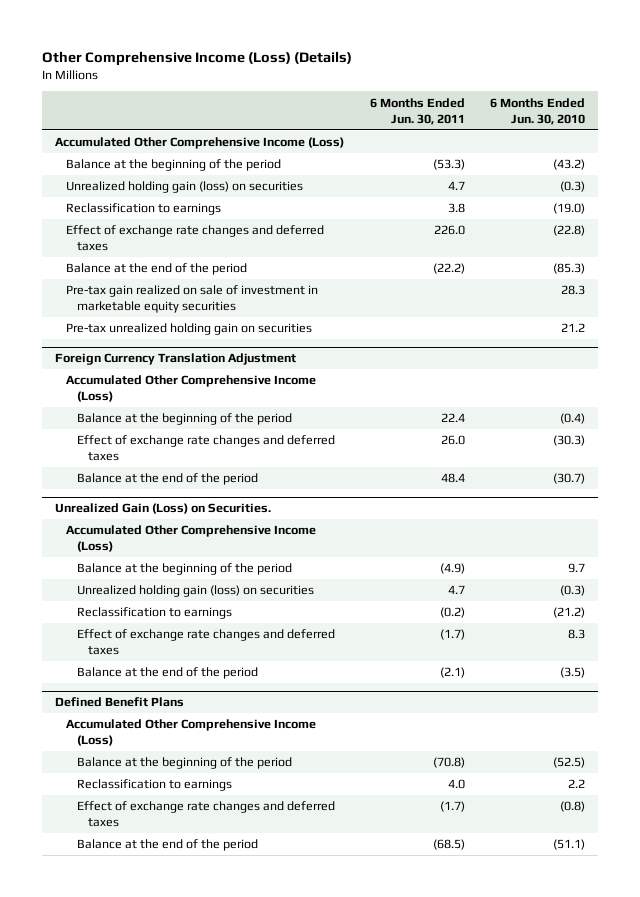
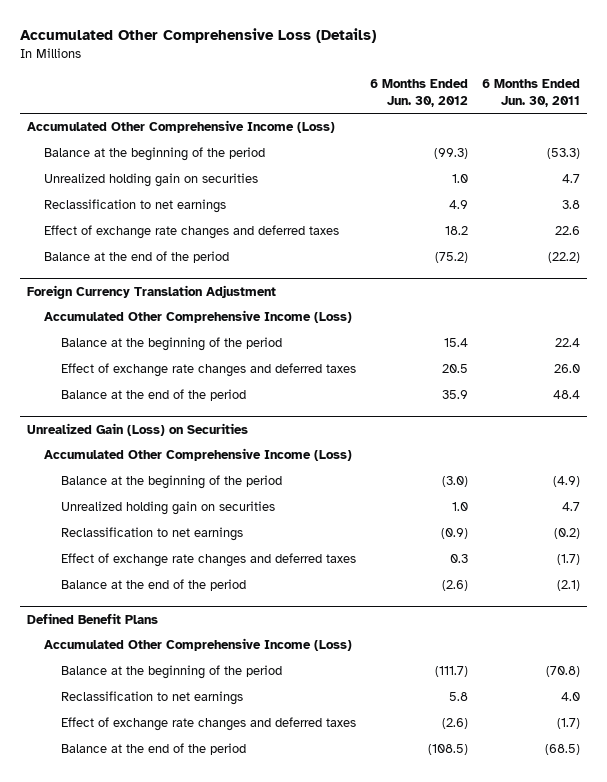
[42,50,353,66] Other Comprehensive Income (Loss) (Details) -> [19,28,376,44] Accumulated Other Comprehensive Loss (Details)
[490,97,586,125] 6 Months Ended Jun. 30, 2010 -> none
none -> [369,79,468,107] 6 Months Ended Jun. 30, 2012
[66,181,304,194] Unrealized holding gain (loss) on securities -> [43,173,258,188] Unrealized holding gain on securities
[66,203,222,216] Reclassification to earnings -> [43,199,226,214] Reclassification to net earnings
[433,225,465,236] 226.0 -> [554,226,580,236] 22.6
[66,285,319,314] Pre-tax gain realized on sale of investment in marketable equity securities -> none
[66,323,313,336] Pre-tax unrealized holding gain on securities -> none
[54,503,271,515] Unrealized Gain (Loss) on Securities. -> [26,422,248,436] Unrealized Gain (Loss) on Securities
[77,585,315,598] Unrealized holding gain (loss) on securities -> [60,501,275,516] Unrealized holding gain on securities
[77,607,233,620] Reclassification to earnings -> [60,527,243,542] Reclassification to net earnings
[77,779,233,792] Reclassification to earnings -> [60,691,243,706] Reclassification to net earnings

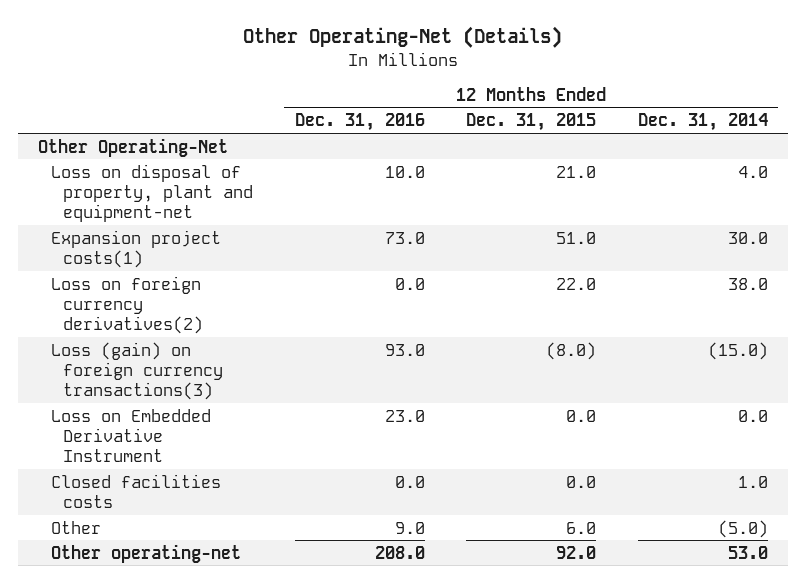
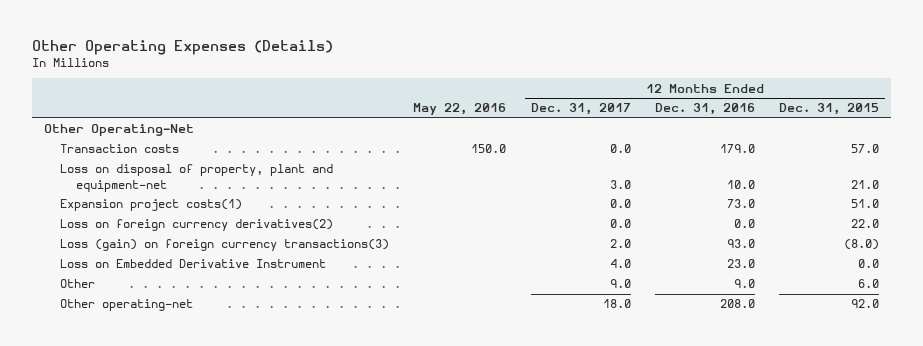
[242,26,562,49] Other Operating-Net (Details) -> [32,39,334,55] Other Operating Expenses (Details)
[637,113,768,132] Dec. 31, 2014 -> none
none -> [413,103,507,116] May 22, 2016
none -> [530,103,631,116] Dec. 31, 2017
none -> [60,144,180,154] Transaction costs
[50,473,221,508] Closed facilities costs -> none

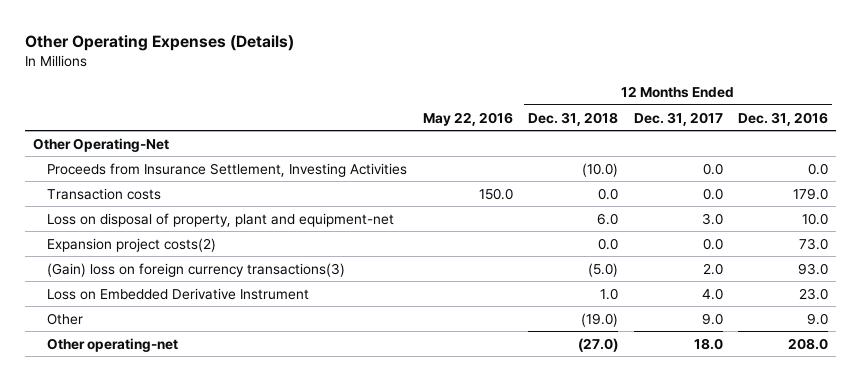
[778,103,879,116] Dec. 31, 2015 -> none
none -> [528,111,619,126] Dec. 31, 2018
none -> [47,162,408,177] Proceeds from Insurance Settlement, Investing Activities
[60,219,334,232] Loss on foreign currency derivatives(2) -> none
[60,199,243,212] Expansion project costs(1) -> [47,237,217,252] Expansion project costs(2)
[60,239,390,252] Loss (gain) on foreign currency transactions(3) -> [47,262,346,277] (Gain) loss on foreign currency transactions(3)

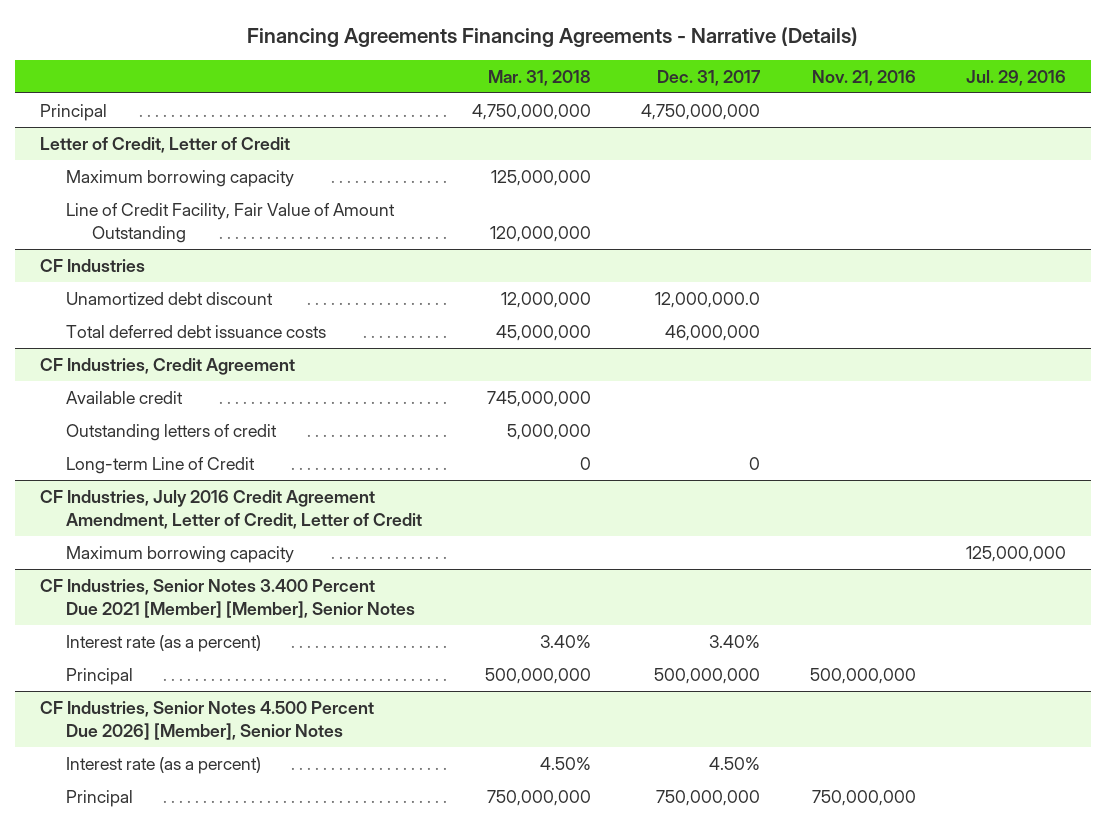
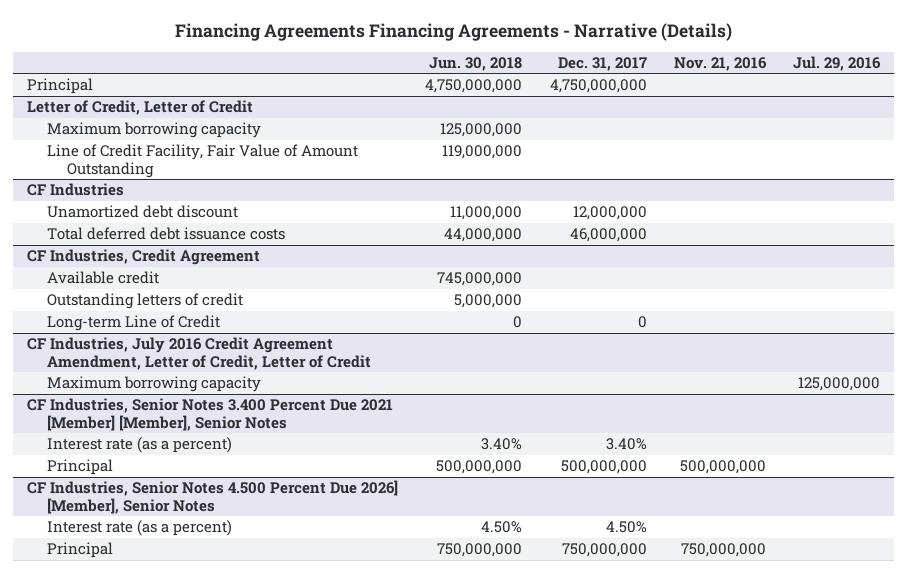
[488,69,592,86] Mar. 31, 2018 -> none
none -> [429,57,523,72] Jun. 30, 2018
[655,291,761,308] 12,000,000.0 -> [572,206,647,221] 12,000,000

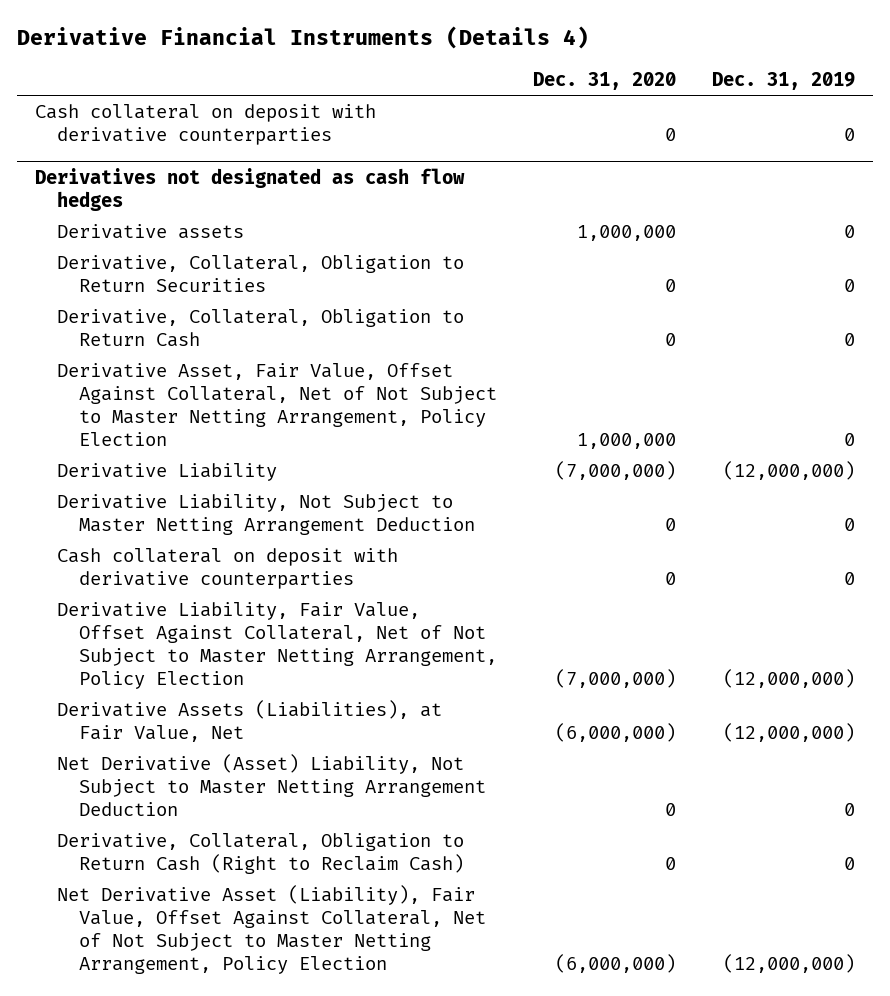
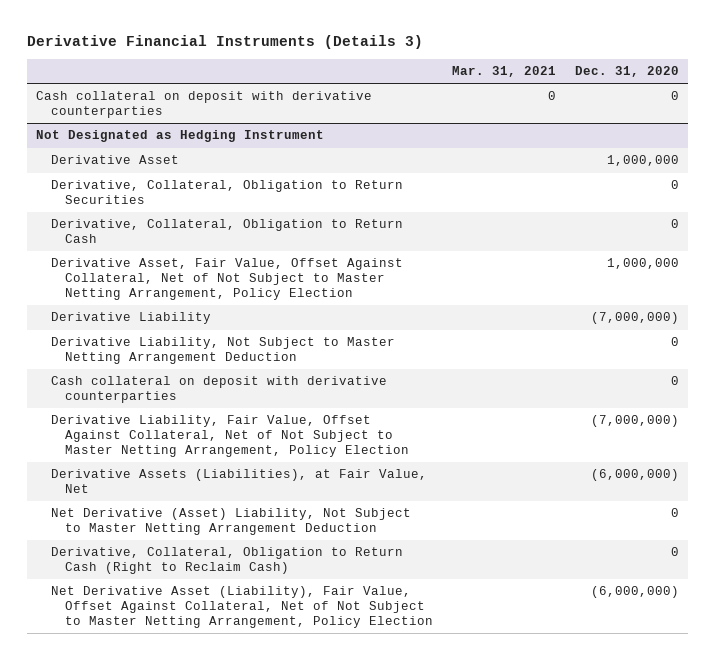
[16,26,589,50] Derivative Financial Instruments (Details 4) -> [26,35,423,50] Derivative Financial Instruments (Details 3)
[712,71,856,90] Dec. 31, 2019 -> none
none -> [452,66,557,78] Mar. 31, 2021
[35,167,466,211] Derivatives not designated as cash flow hedges -> [35,130,324,143] Not Designated as Hedging Instrument
[56,224,244,240] Derivative assets -> [50,155,179,165] Derivative Asset

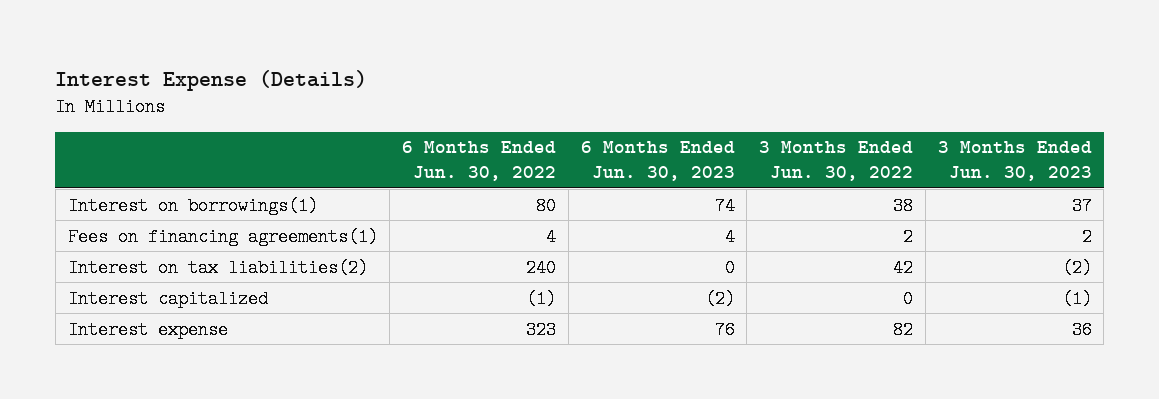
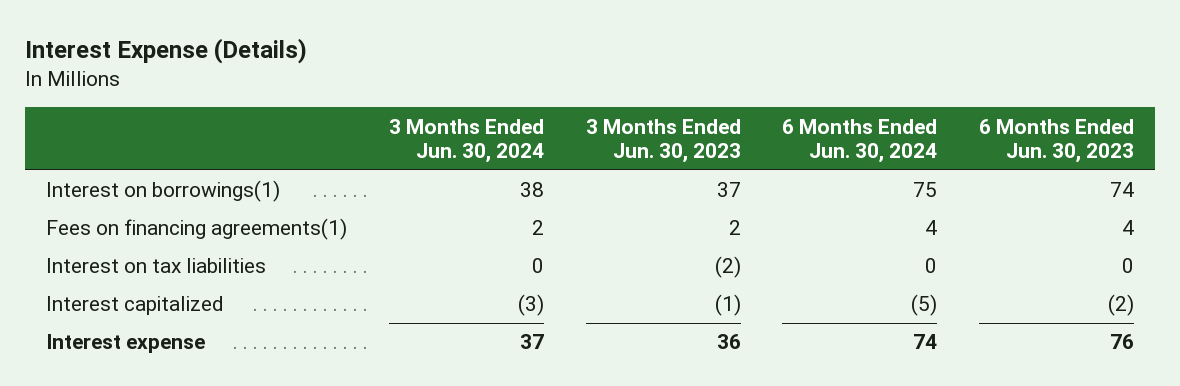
[402,141,557,181] 6 Months Ended Jun. 30, 2022 -> none
[759,141,914,181] 3 Months Ended Jun. 30, 2022 -> none
none -> [388,118,544,164] 3 Months Ended Jun. 30, 2024
none -> [782,118,938,164] 6 Months Ended Jun. 30, 2024
[67,258,368,277] Interest on tax liabilities(2) -> [46,258,267,274] Interest on tax liabilities

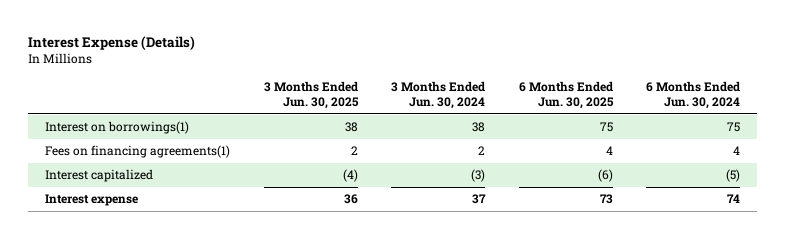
[585,118,741,164] 3 Months Ended Jun. 30, 2023 -> none
[978,118,1134,164] 6 Months Ended Jun. 30, 2023 -> none
none -> [263,80,359,109] 3 Months Ended Jun. 30, 2025
none -> [518,80,614,109] 6 Months Ended Jun. 30, 2025
[46,258,267,274] Interest on tax liabilities -> none

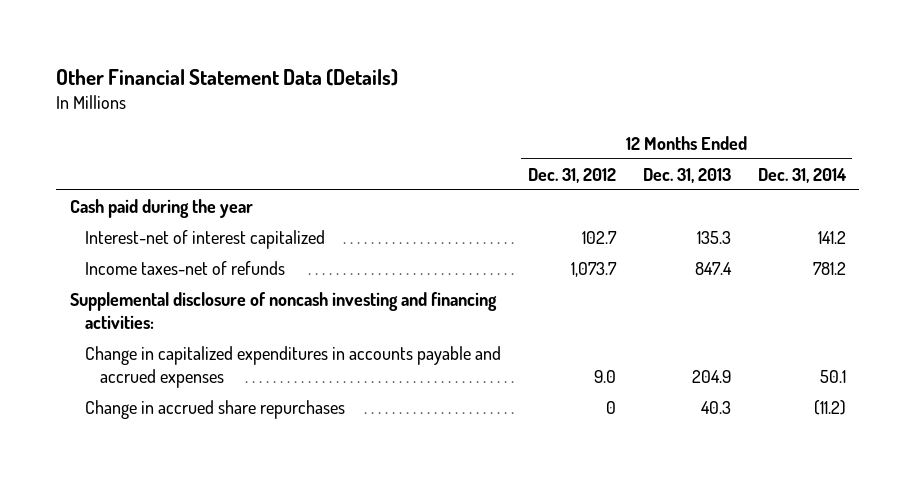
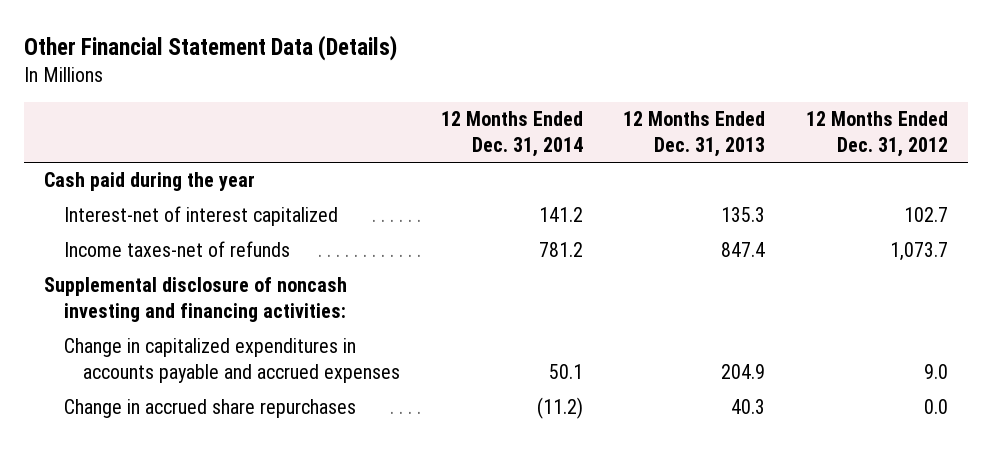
[605,401,616,415] 0 -> [924,399,949,415] 0.0

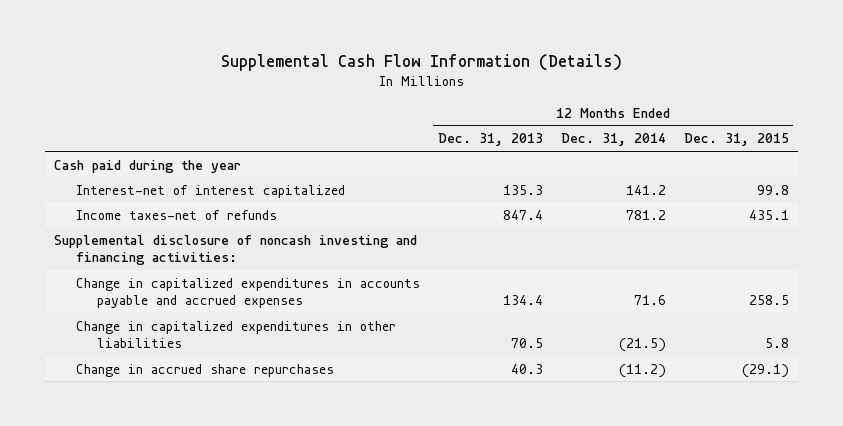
[23,34,397,61] Other Financial Statement Data (Details) -> [220,54,622,72] Supplemental Cash Flow Information (Details)
[806,111,949,157] 12 Months Ended Dec. 31, 2012 -> none
none -> [683,133,789,147] Dec. 31, 2015
[548,364,583,380] 50.1 -> [633,295,666,306] 71.6
[721,364,766,380] 204.9 -> [502,295,543,306] 134.4
none -> [75,320,396,349] Change in capitalized expenditures in other liabilities

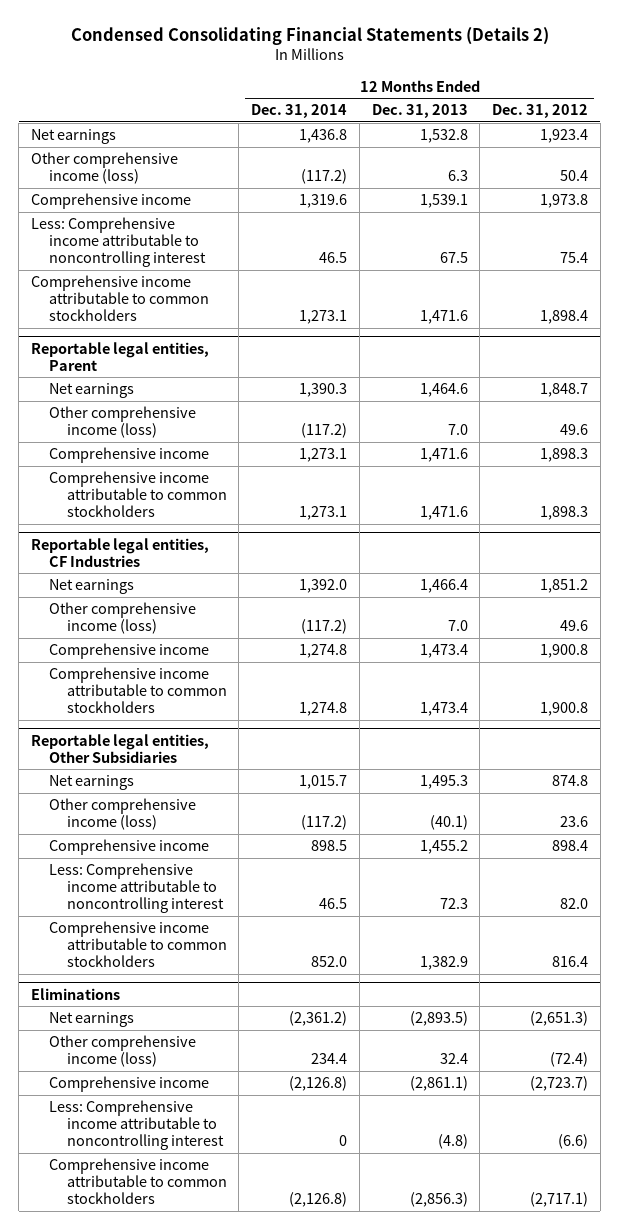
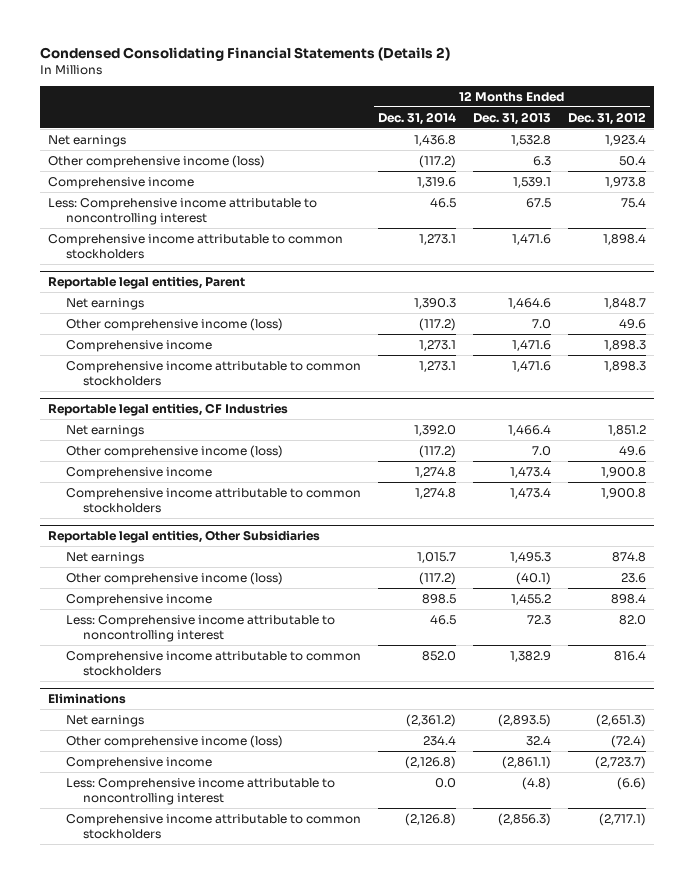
[339,1135,348,1147] 0 -> [434,777,456,788] 0.0

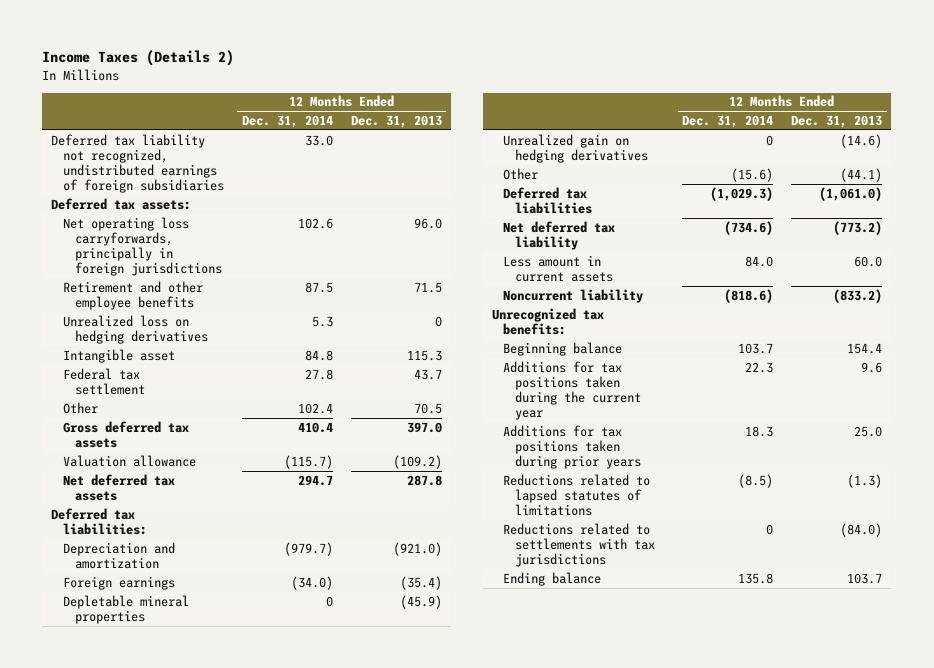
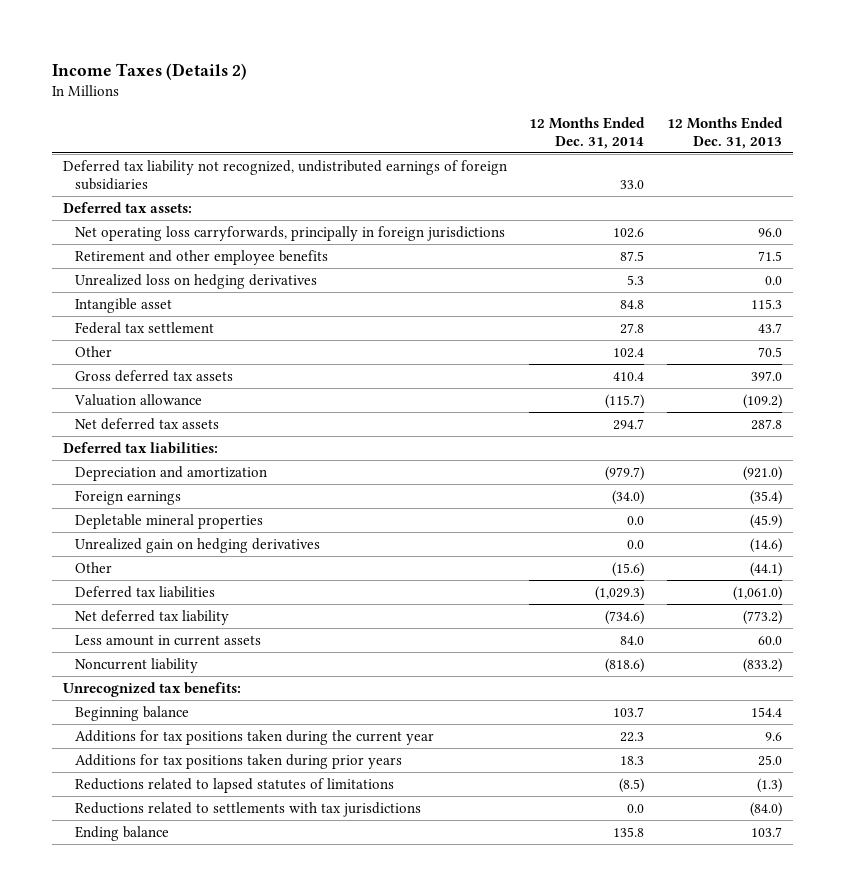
[434,315,442,327] 0 -> [764,275,782,285] 0.0
[325,595,333,607] 0 -> [627,515,645,525] 0.0
[766,134,774,146] 0 -> [627,539,645,549] 0.0
[766,523,774,535] 0 -> [627,803,645,813] 0.0

